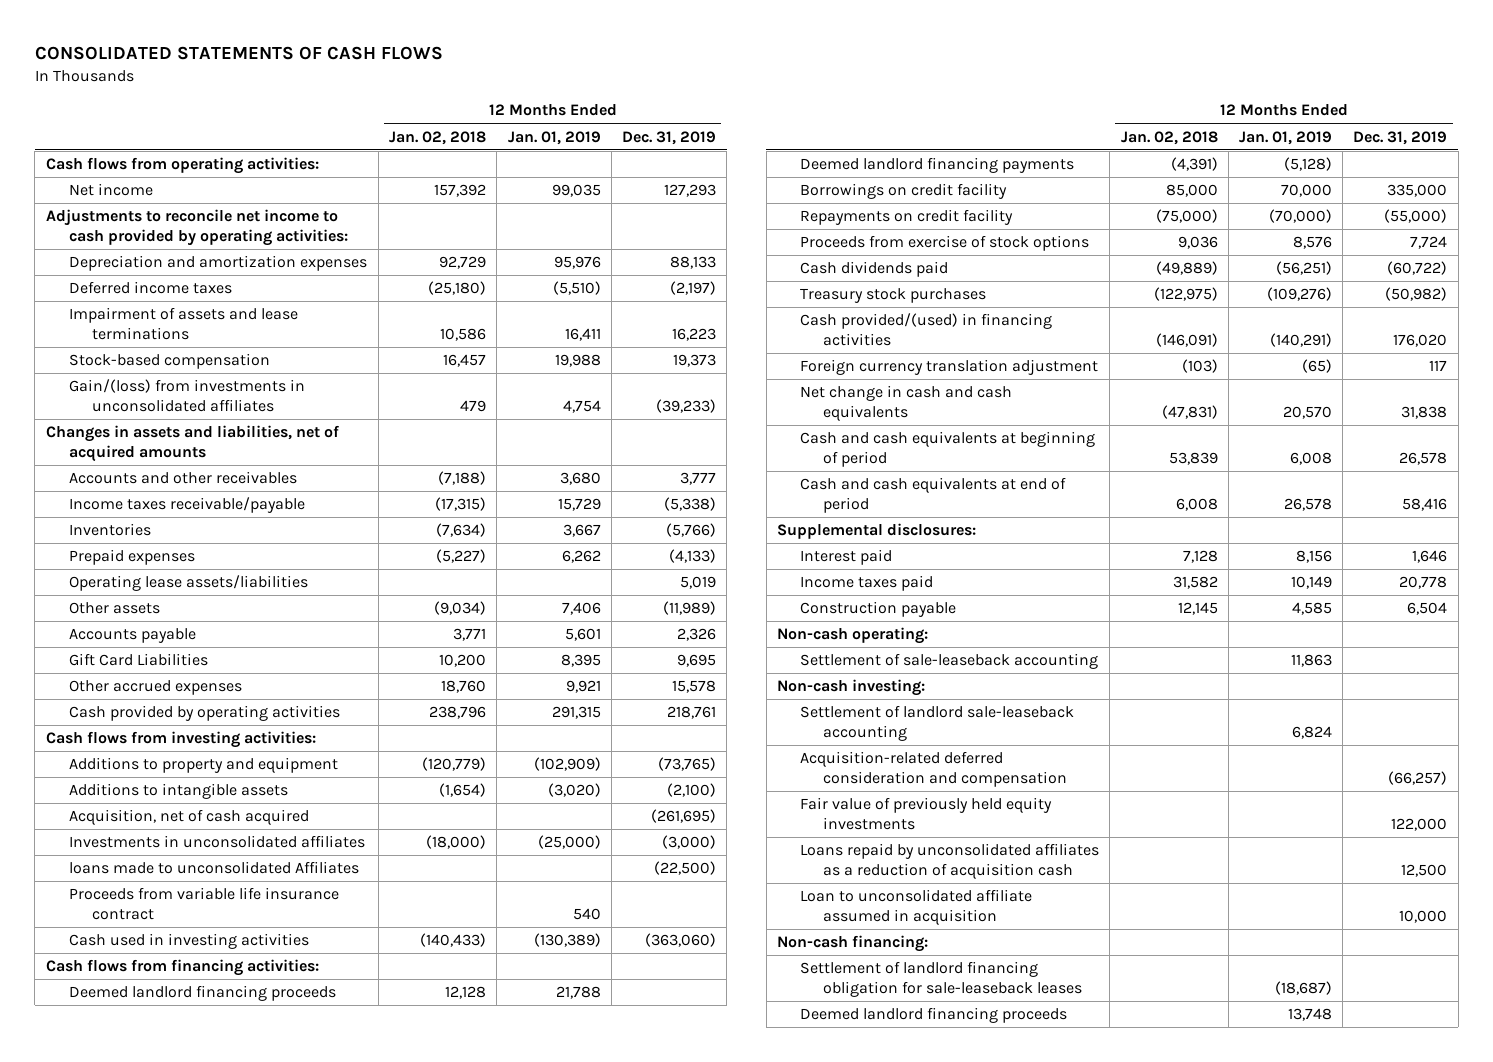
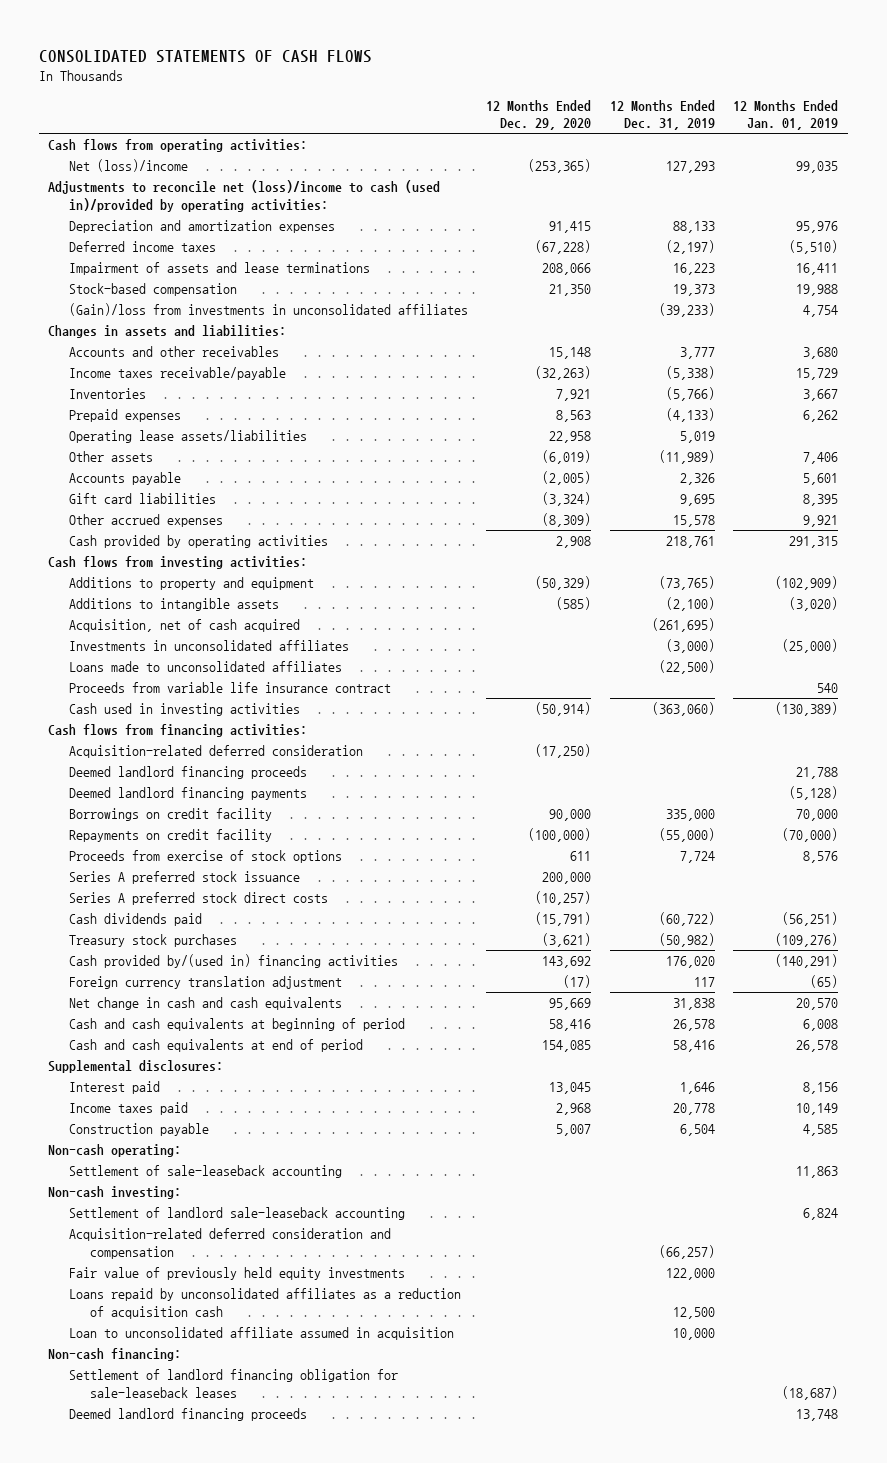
[389,130,487,145] Jan. 02, 2018 -> none
none -> [486,99,592,131] 12 Months Ended Dec. 29, 2020
[68,183,153,197] Net income -> [68,159,188,173] Net (loss)/income
[45,209,348,246] Adjustments to reconcile net income to cash provided by operating activities: -> [48,180,441,212] Adjustments to reconcile net (loss)/income to cash (used in)/provided by operating activities:
[68,379,305,412] Gain/(loss) from investments in unconsolidated affiliates -> [68,303,468,317] (Gain)/loss from investments in unconsolidated affiliates
[45,425,339,462] Changes in assets and liabilities, net of acquired amounts -> [48,325,287,339] Changes in assets and liabilities:
[68,653,208,667] Gift Card Liabilities -> [68,493,216,505] Gift card liabilities
[68,861,359,875] loans made to unconsolidated Affiliates -> [68,661,342,673] Loans made to unconsolidated affiliates
none -> [68,745,363,759] Acquisition-related deferred consideration
none -> [68,871,300,885] Series A preferred stock issuance
none -> [68,892,328,906] Series A preferred stock direct costs
[800,313,1053,346] Cash provided/(used) in financing activities -> [68,954,398,969] Cash provided by/(used in) financing activities

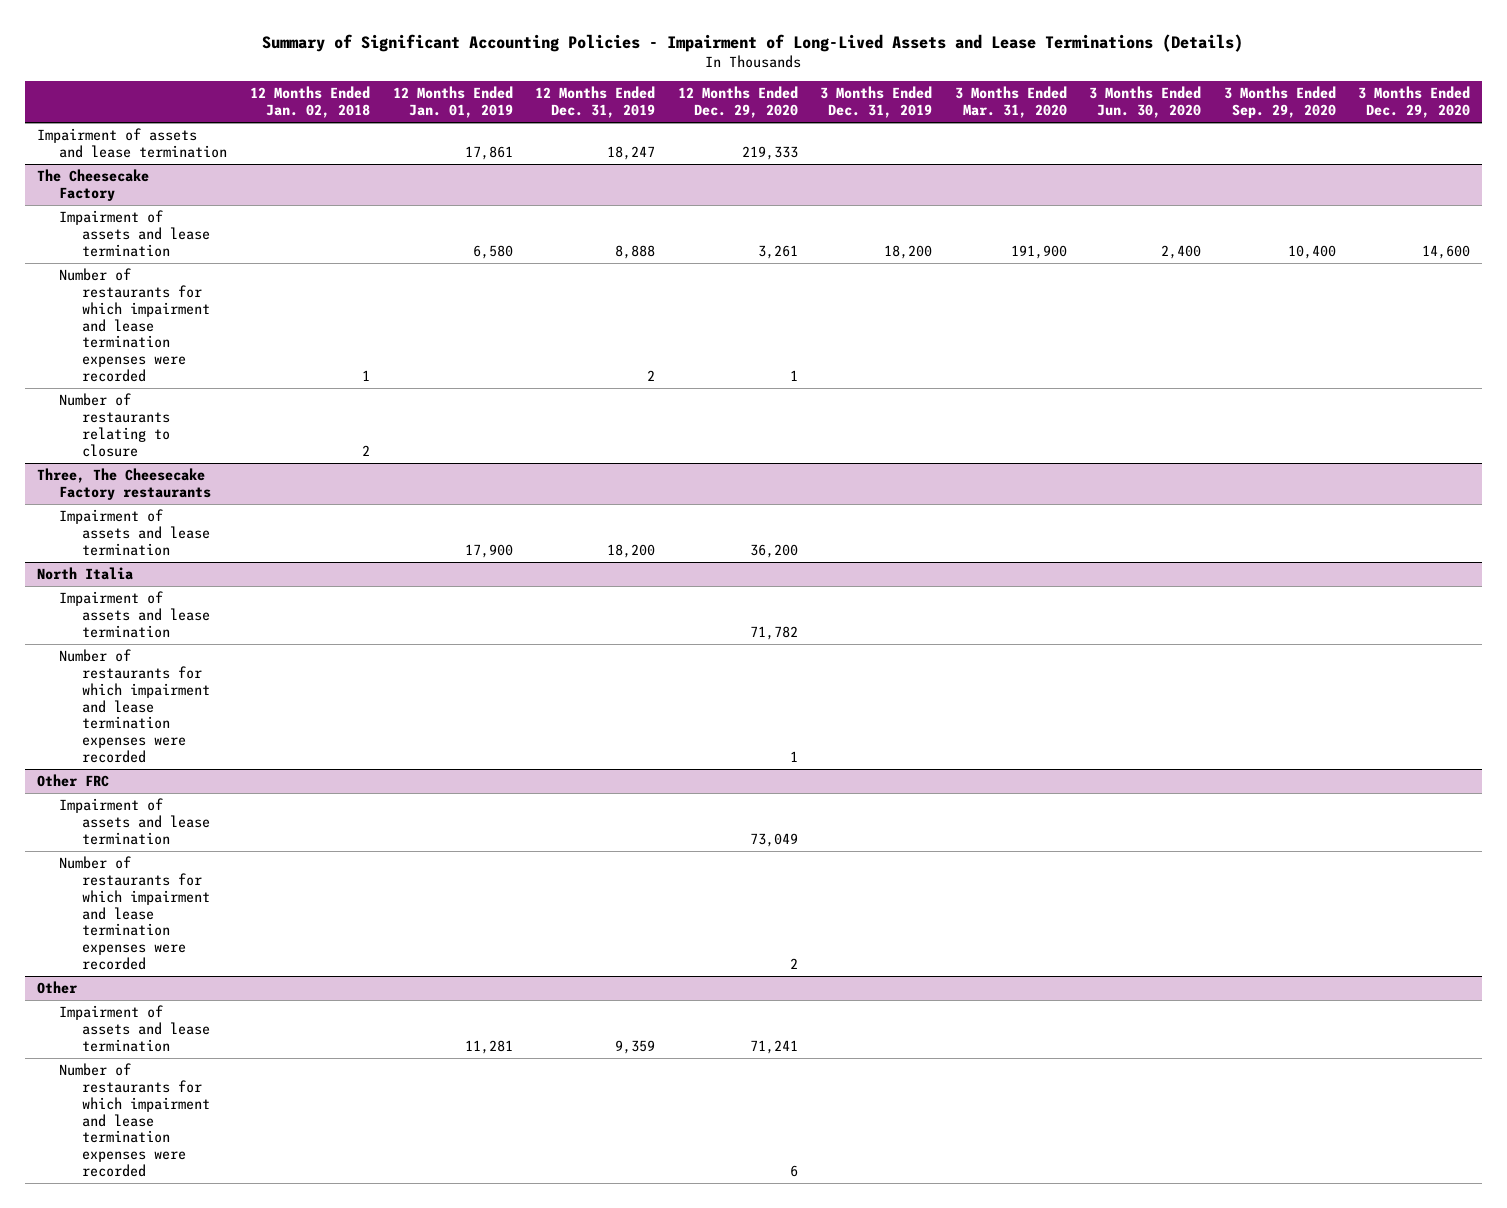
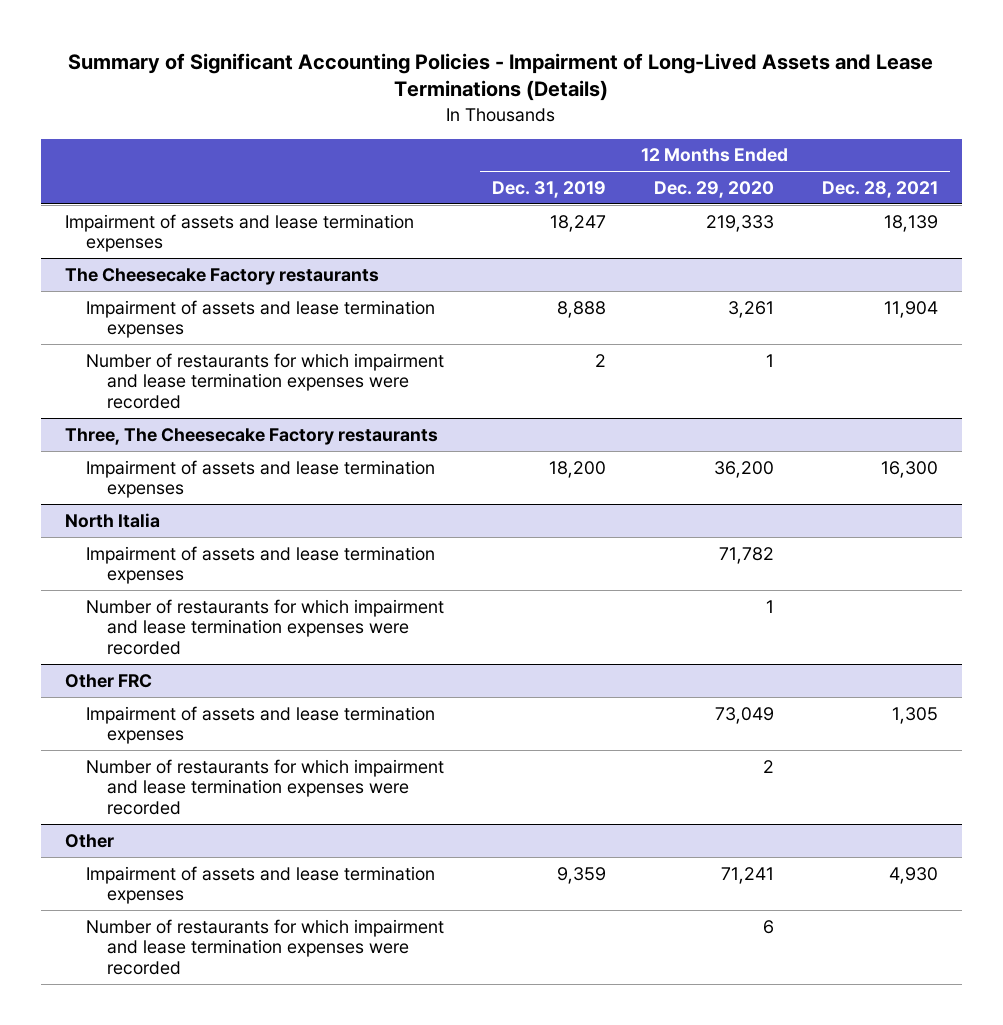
[249,86,370,119] 12 Months Ended Jan. 02, 2018 -> none
[392,86,513,119] 12 Months Ended Jan. 01, 2019 -> none
[820,86,933,119] 3 Months Ended Dec. 31, 2019 -> none
[954,86,1067,119] 3 Months Ended Mar. 31, 2020 -> none
[1089,86,1202,119] 3 Months Ended Jun. 30, 2020 -> none
[1223,86,1336,119] 3 Months Ended Sep. 29, 2020 -> none
[1358,86,1471,119] 3 Months Ended Dec. 29, 2020 -> none
none -> [821,180,938,198] Dec. 28, 2021
[36,128,228,158] Impairment of assets and lease termination -> [64,213,414,253] Impairment of assets and lease termination expenses
[36,169,149,201] The Cheesecake Factory -> [64,267,379,285] The Cheesecake Factory restaurants
[59,210,211,257] Impairment of assets and lease termination -> [85,299,435,339] Impairment of assets and lease termination expenses
[59,393,171,457] Number of restaurants relating to closure -> none
[59,509,211,556] Impairment of assets and lease termination -> [85,459,435,499] Impairment of assets and lease termination expenses
[59,591,211,638] Impairment of assets and lease termination -> [85,545,435,585] Impairment of assets and lease termination expenses
[59,798,211,845] Impairment of assets and lease termination -> [85,705,435,745] Impairment of assets and lease termination expenses
[59,1005,211,1052] Impairment of assets and lease termination -> [85,865,435,905] Impairment of assets and lease termination expenses

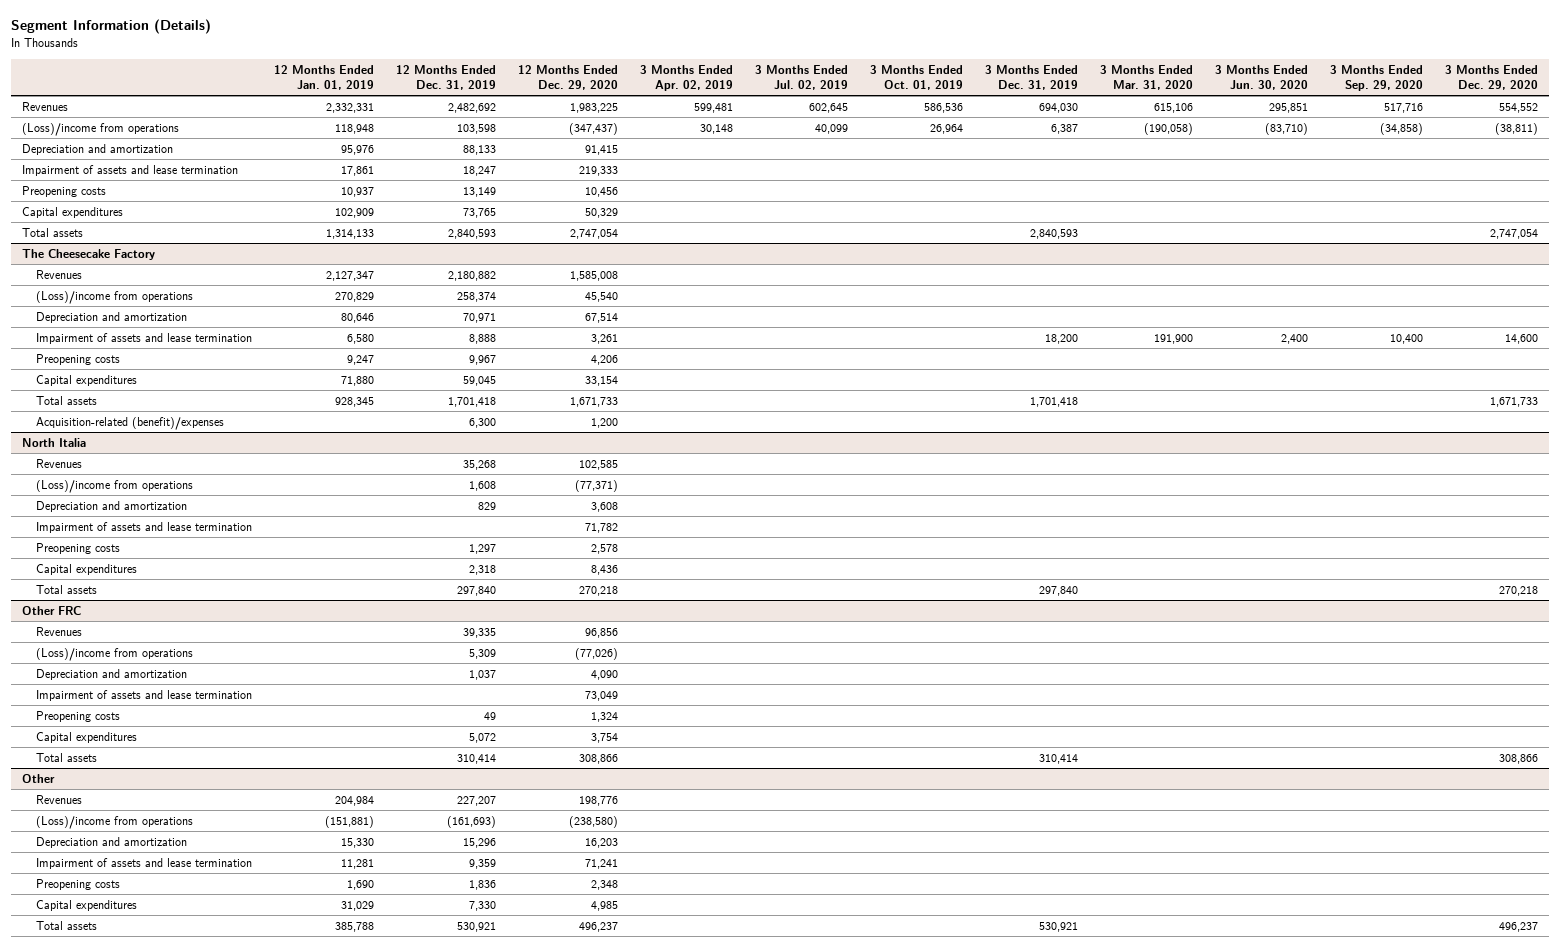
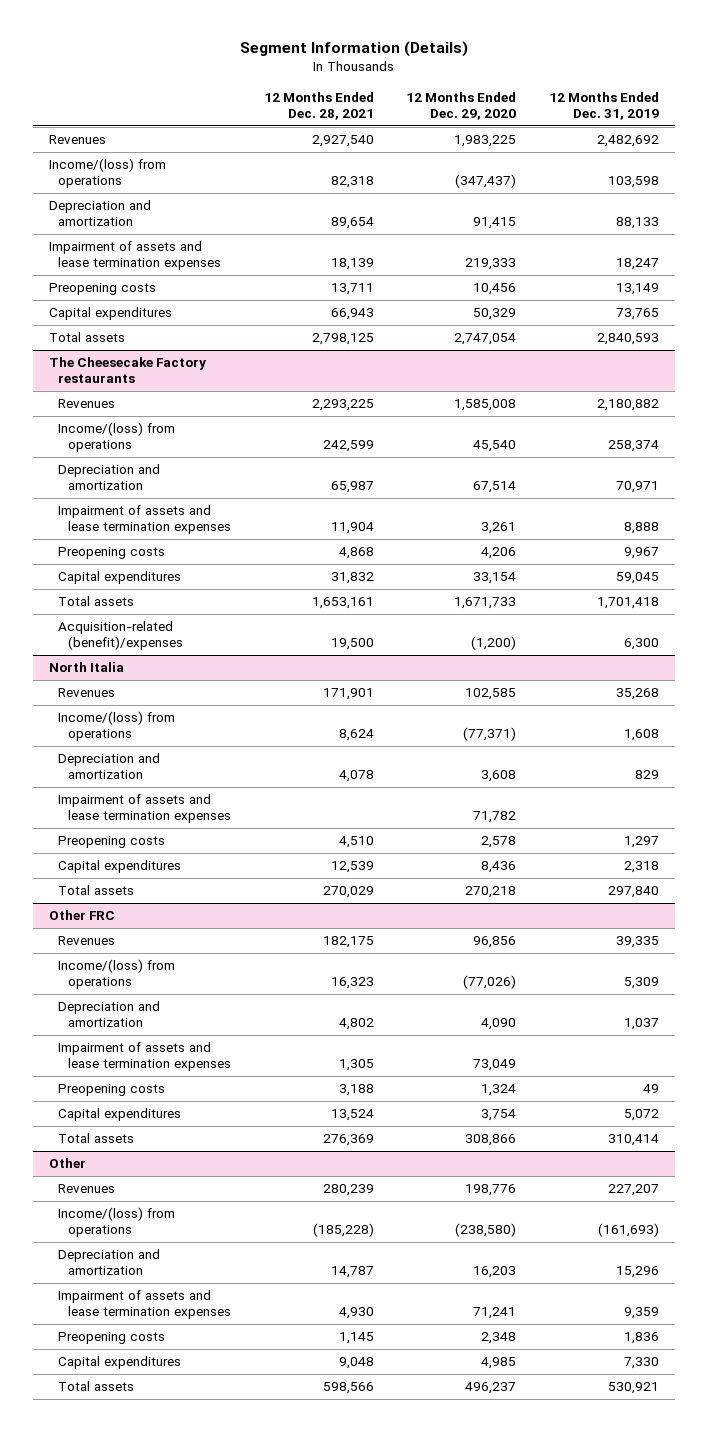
[273,64,374,91] 12 Months Ended Jan. 01, 2019 -> none
[639,64,733,92] 3 Months Ended Apr. 02, 2019 -> none
[754,64,848,91] 3 Months Ended Jul. 02, 2019 -> none
[869,64,963,91] 3 Months Ended Oct. 01, 2019 -> none
[984,64,1078,91] 3 Months Ended Dec. 31, 2019 -> none
[1099,64,1193,91] 3 Months Ended Mar. 31, 2020 -> none
[1214,64,1308,91] 3 Months Ended Jun. 30, 2020 -> none
[1329,64,1423,92] 3 Months Ended Sep. 29, 2020 -> none
[1444,64,1538,91] 3 Months Ended Dec. 29, 2020 -> none
none -> [263,91,374,121] 12 Months Ended Dec. 28, 2021
[22,122,180,136] (Loss)/income from operations -> [48,158,166,189] Income/(loss) from operations
[22,164,239,176] Impairment of assets and lease termination -> [48,241,222,271] Impairment of assets and lease termination expenses
[22,248,156,260] The Cheesecake Factory -> [48,357,206,384] The Cheesecake Factory restaurants
[35,290,193,304] (Loss)/income from operations -> [58,422,176,453] Income/(loss) from operations
[35,332,252,344] Impairment of assets and lease termination -> [58,505,231,535] Impairment of assets and lease termination expenses
[590,417,618,428] 1,200 -> [471,636,517,651] (1,200)
[35,479,193,493] (Loss)/income from operations -> [58,711,176,742] Income/(loss) from operations
[35,521,252,533] Impairment of assets and lease termination -> [58,794,231,824] Impairment of assets and lease termination expenses
[35,647,193,661] (Loss)/income from operations -> [58,959,176,990] Income/(loss) from operations
[35,689,252,701] Impairment of assets and lease termination -> [58,1042,231,1072] Impairment of assets and lease termination expenses
[35,815,193,829] (Loss)/income from operations -> [58,1207,176,1238] Income/(loss) from operations
[35,857,252,869] Impairment of assets and lease termination -> [58,1290,231,1320] Impairment of assets and lease termination expenses

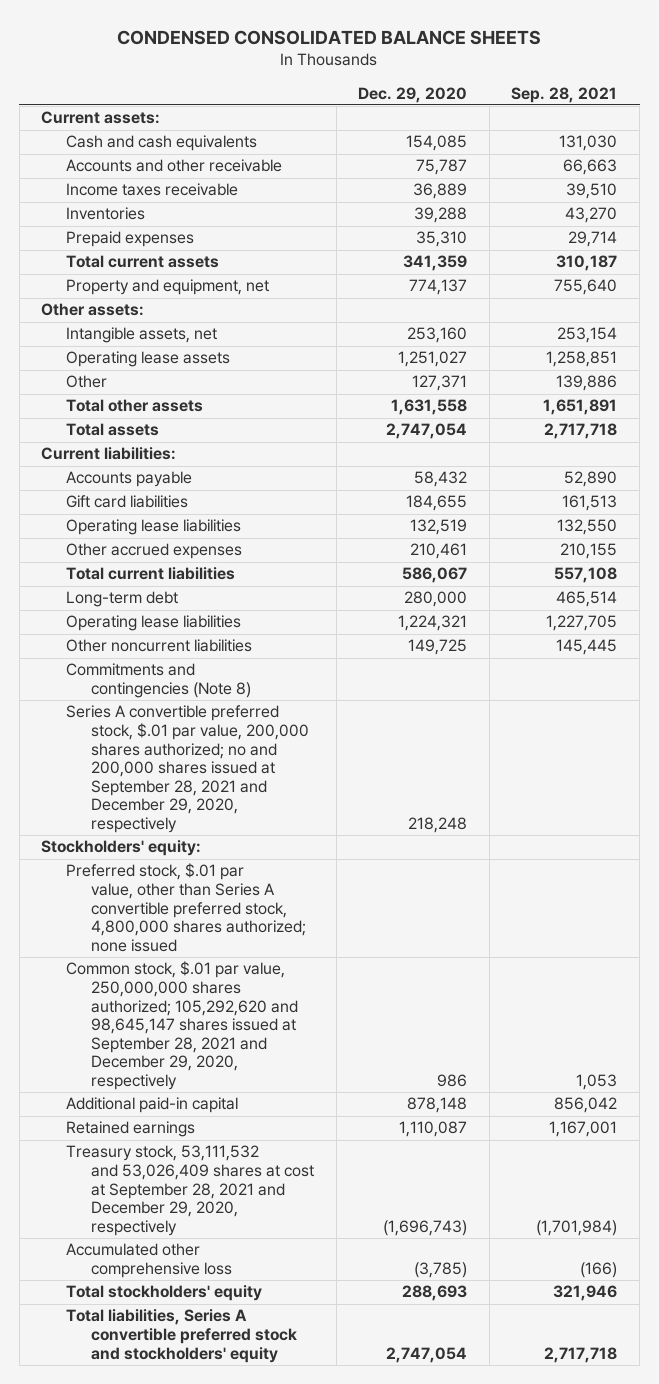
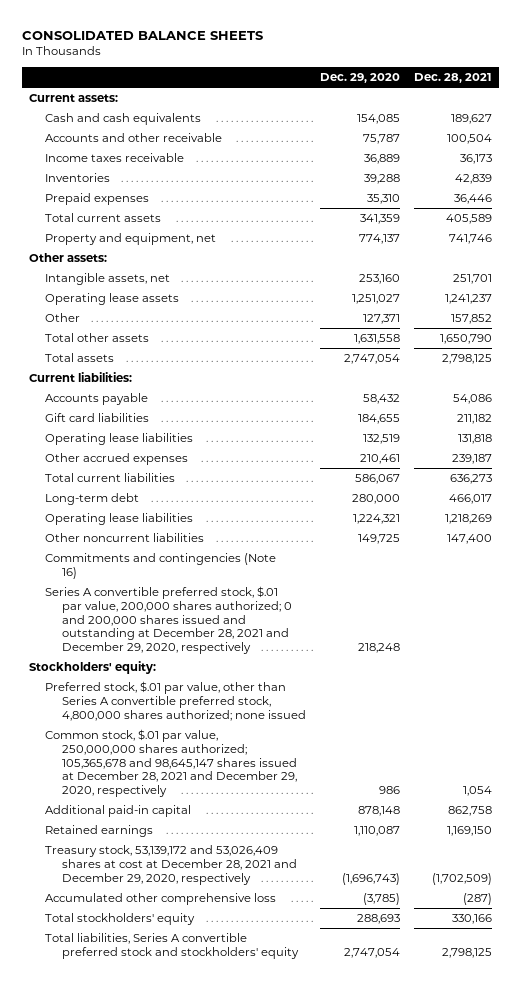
[117,29,542,45] CONDENSED CONSOLIDATED BALANCE SHEETS -> [21,30,263,40] CONSOLIDATED BALANCE SHEETS
[511,86,618,103] Sep. 28, 2021 -> none
none -> [413,73,492,84] Dec. 28, 2021
[66,663,251,699] Commitments and contingencies (Note 8) -> [45,553,277,579] Commitments and contingencies (Note 16)
[66,705,309,833] Series A convertible preferred stock, $.01 par value, 200,000 shares authorized; no and 200,000 shares issued at September 28, 2021 and December 29, 2020, respectively -> [45,586,292,654] Series A convertible preferred stock, $.01 par value, 200,000 shares authorized; 0 and 200,000 shares issued and outstanding at December 28, 2021 and December 29, 2020, respectively
[66,961,298,1090] Common stock, $.01 par value, 250,000,000 shares authorized; 105,292,620 and 98,645,147 shares issued at September 28, 2021 and December 29, 2020, respectively -> [45,729,297,797] Common stock, $.01 par value, 250,000,000 shares authorized; 105,365,678 and 98,645,147 shares issued at December 28, 2021 and December 29, 2020, respectively
[66,1145,314,1236] Treasury stock, 53,111,532 and 53,026,409 shares at cost at September 28, 2021 and December 29, 2020, respectively -> [45,845,297,885] Treasury stock, 53,139,172 and 53,026,409 shares at cost at December 28, 2021 and December 29, 2020, respectively

